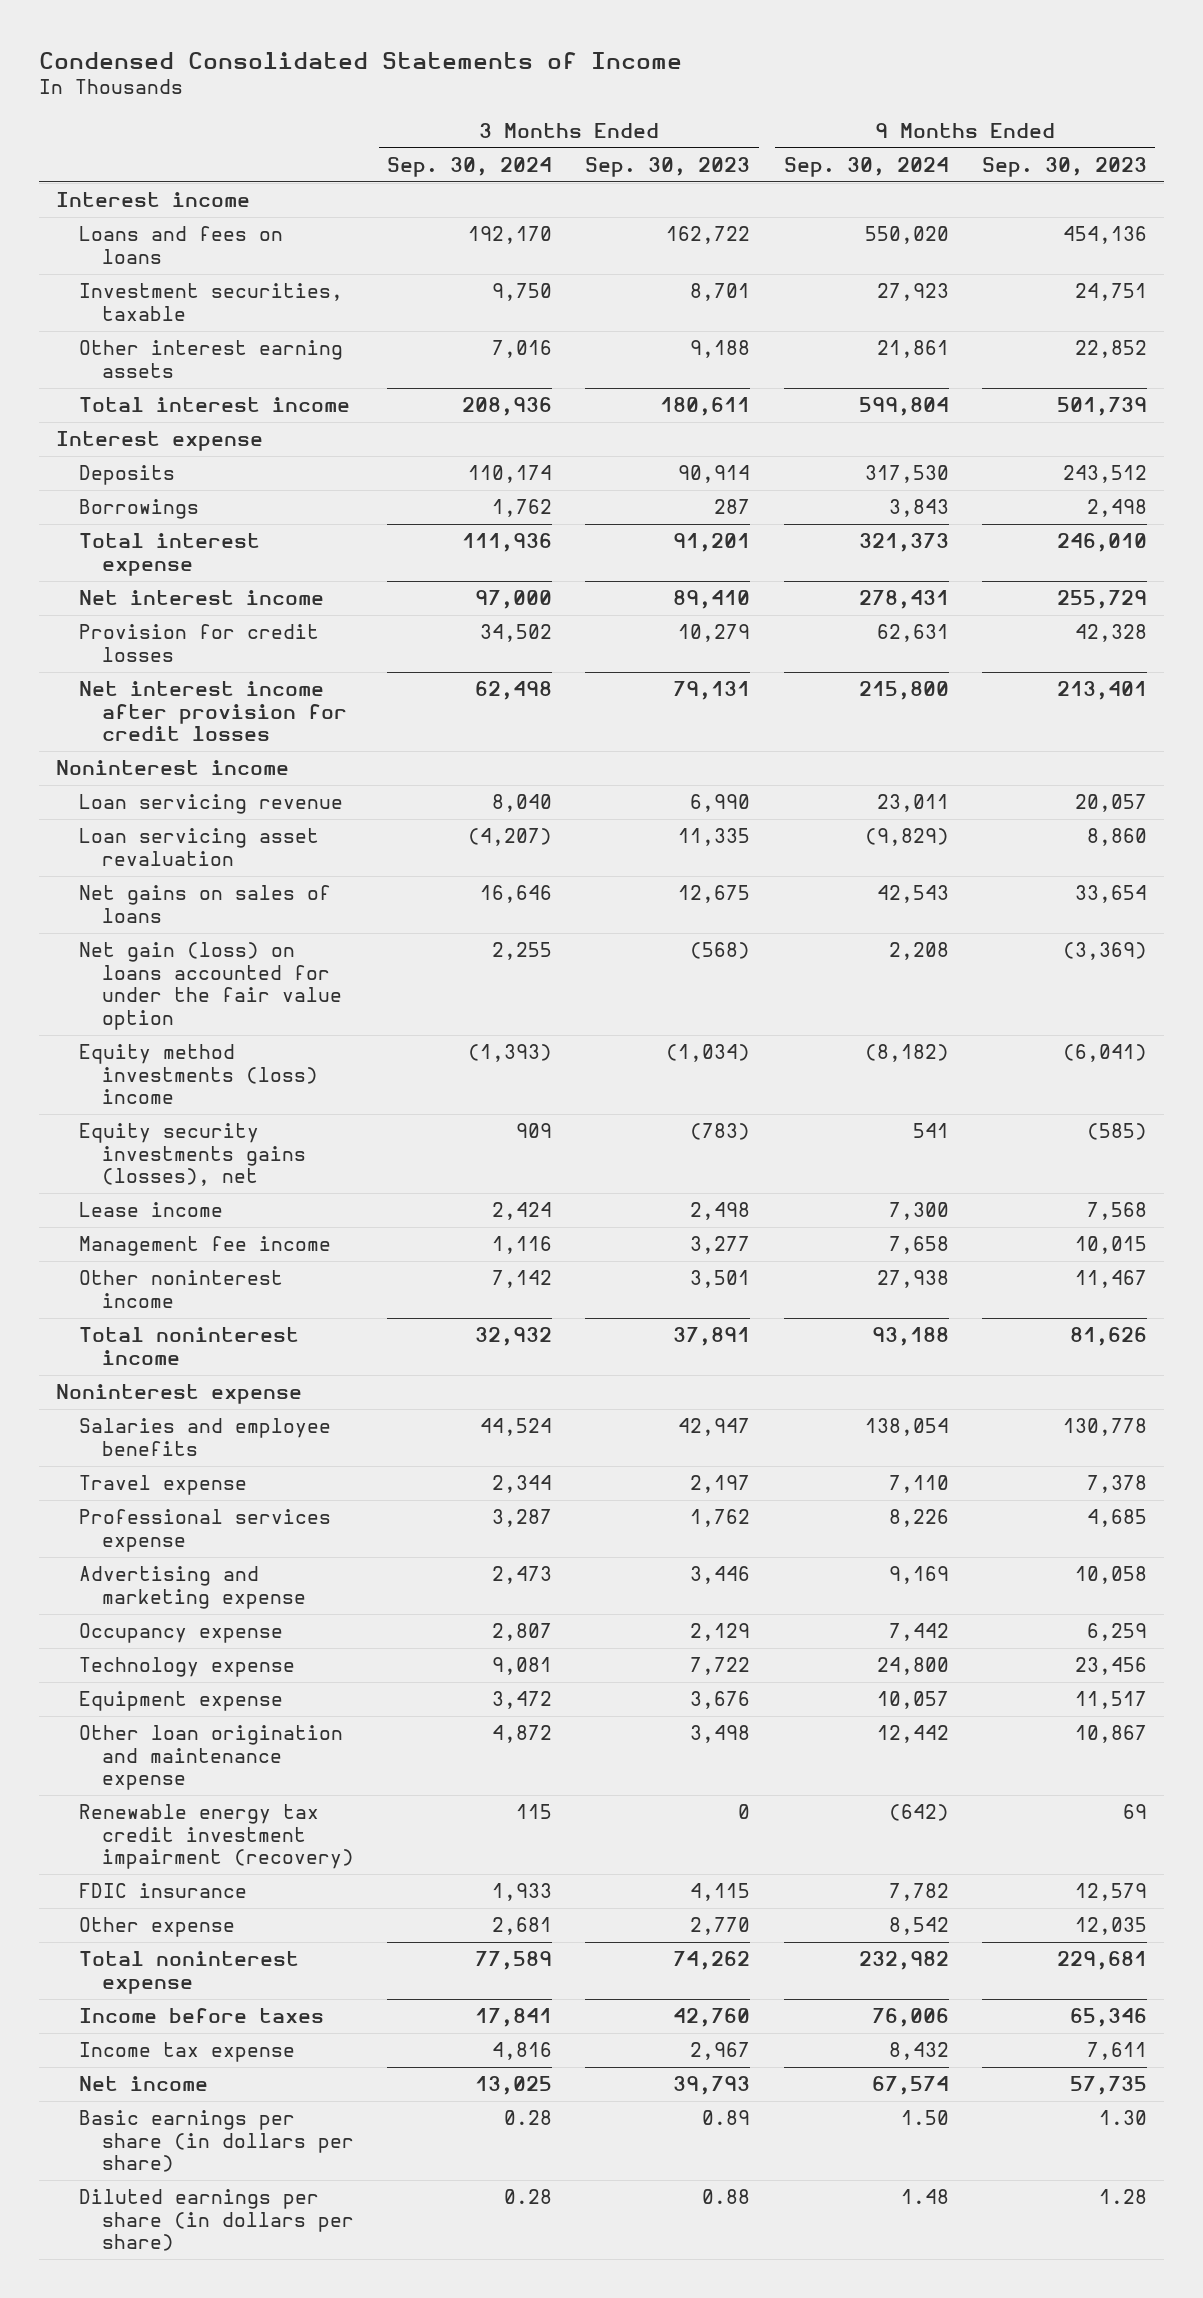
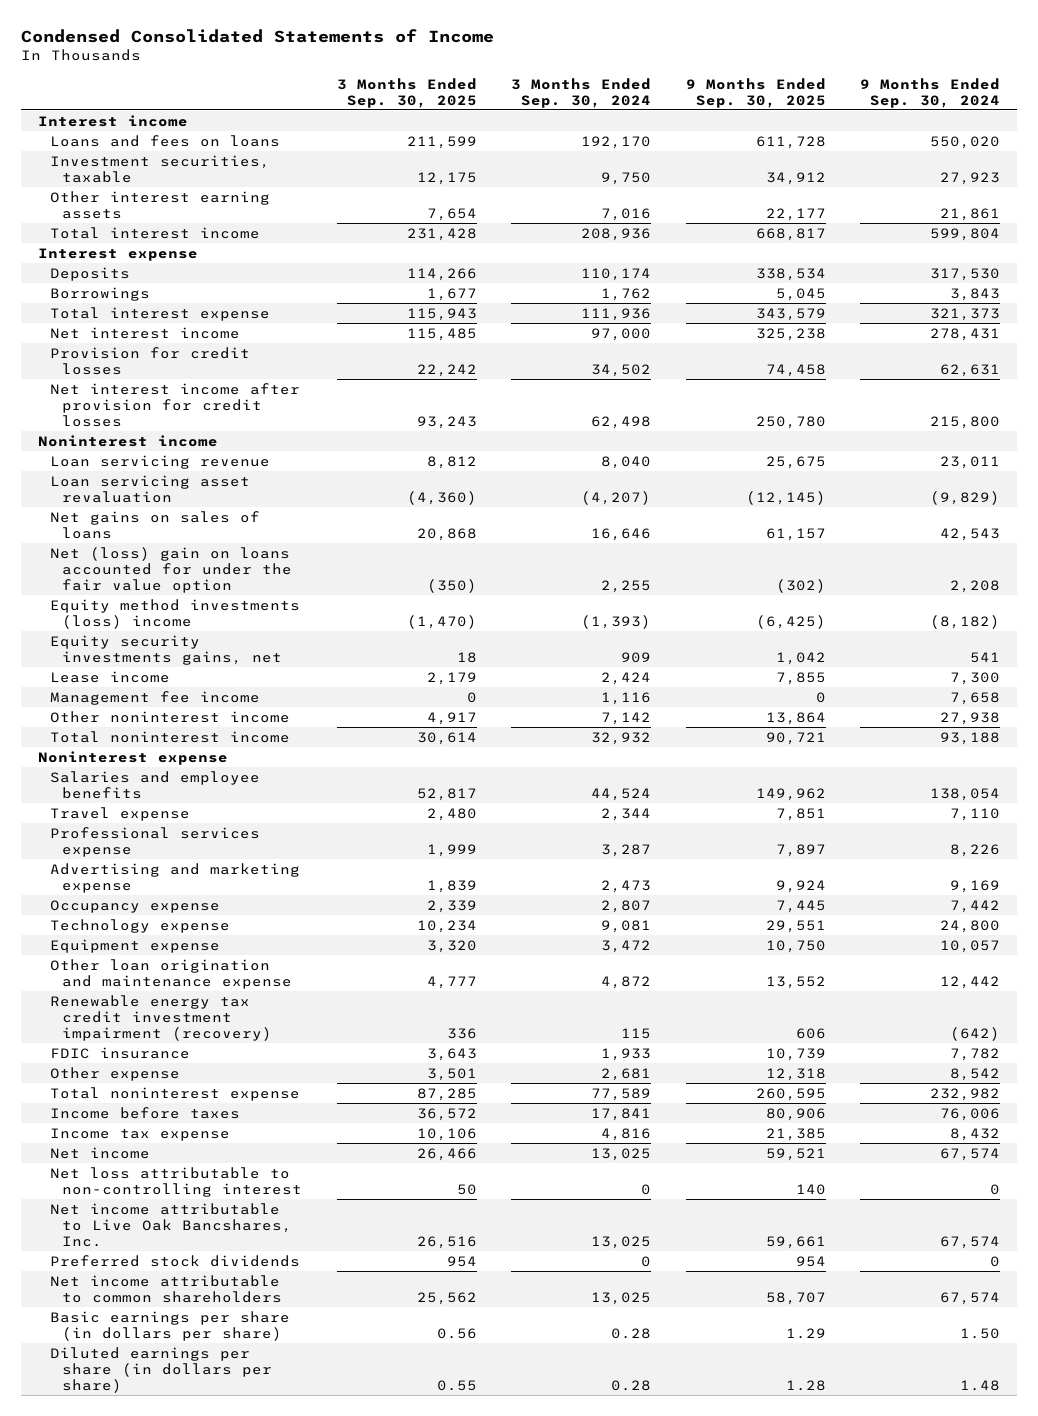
[585,156,751,177] Sep. 30, 2023 -> none
[982,156,1148,177] Sep. 30, 2023 -> none
none -> [336,77,477,108] 3 Months Ended Sep. 30, 2025
none -> [685,77,826,108] 9 Months Ended Sep. 30, 2025
[78,942,342,1030] Net gain (loss) on loans accounted for under the fair value option -> [50,546,293,593] Net (loss) gain on loans accounted for under the fair value option
[78,1123,306,1187] Equity security investments gains (losses), net -> [50,634,283,665] Equity security investments gains, net
none -> [50,1166,303,1197] Net loss attributable to non-controlling interest
none -> [50,1202,293,1247] Net income attributable to Live Oak Bancshares, Inc.
none -> [50,1254,301,1267] Preferred stock dividends
none -> [50,1274,283,1303] Net income attributable to common shareholders

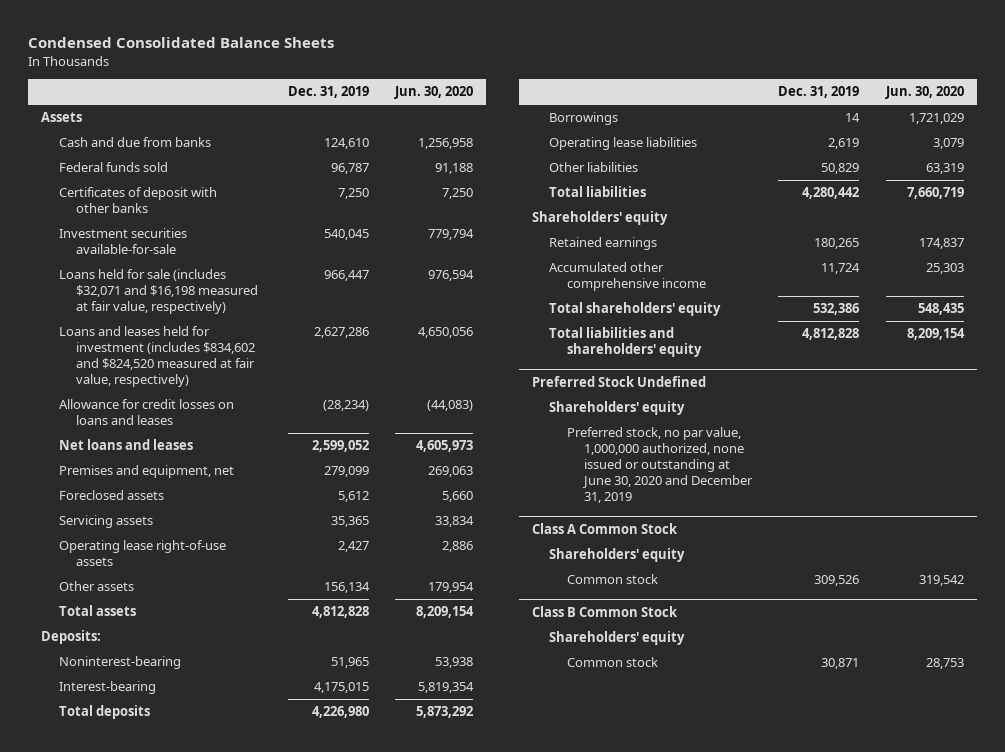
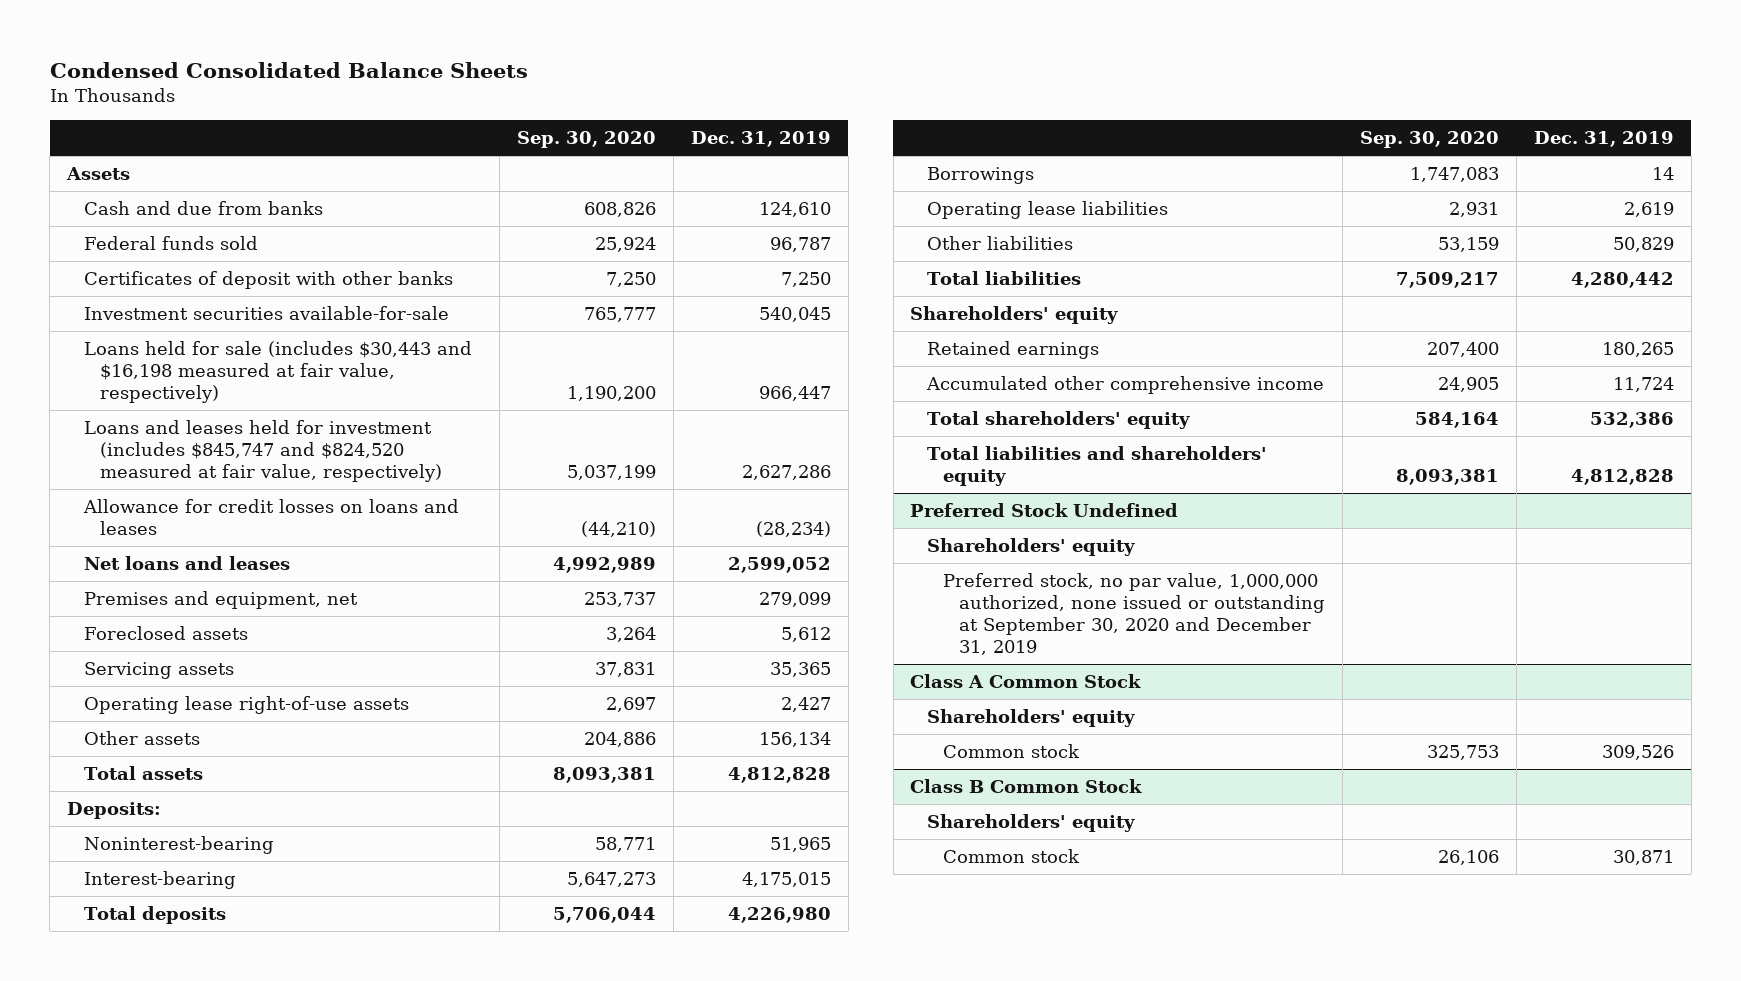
[394,86,474,100] Jun. 30, 2020 -> none
none -> [517,130,657,148] Sep. 30, 2020
[58,269,259,315] Loans held for sale (includes $32,071 and $16,198 measured at fair value, respectively) -> [83,341,472,404] Loans held for sale (includes $30,443 and $16,198 measured at fair value, respectively)
[58,326,256,388] Loans and leases held for investment (includes $834,602 and $824,520 measured at fair value, respectively) -> [83,420,442,483] Loans and leases held for investment (includes $845,747 and $824,520 measured at fair value, respectively)
[566,427,754,503] Preferred stock, no par value, 1,000,000 authorized, none issued or outstanding at June 30, 2020 and December 31, 2019 -> [943,573,1326,656] Preferred stock, no par value, 1,000,000 authorized, none issued or outstanding at September 30, 2020 and December 31, 2019

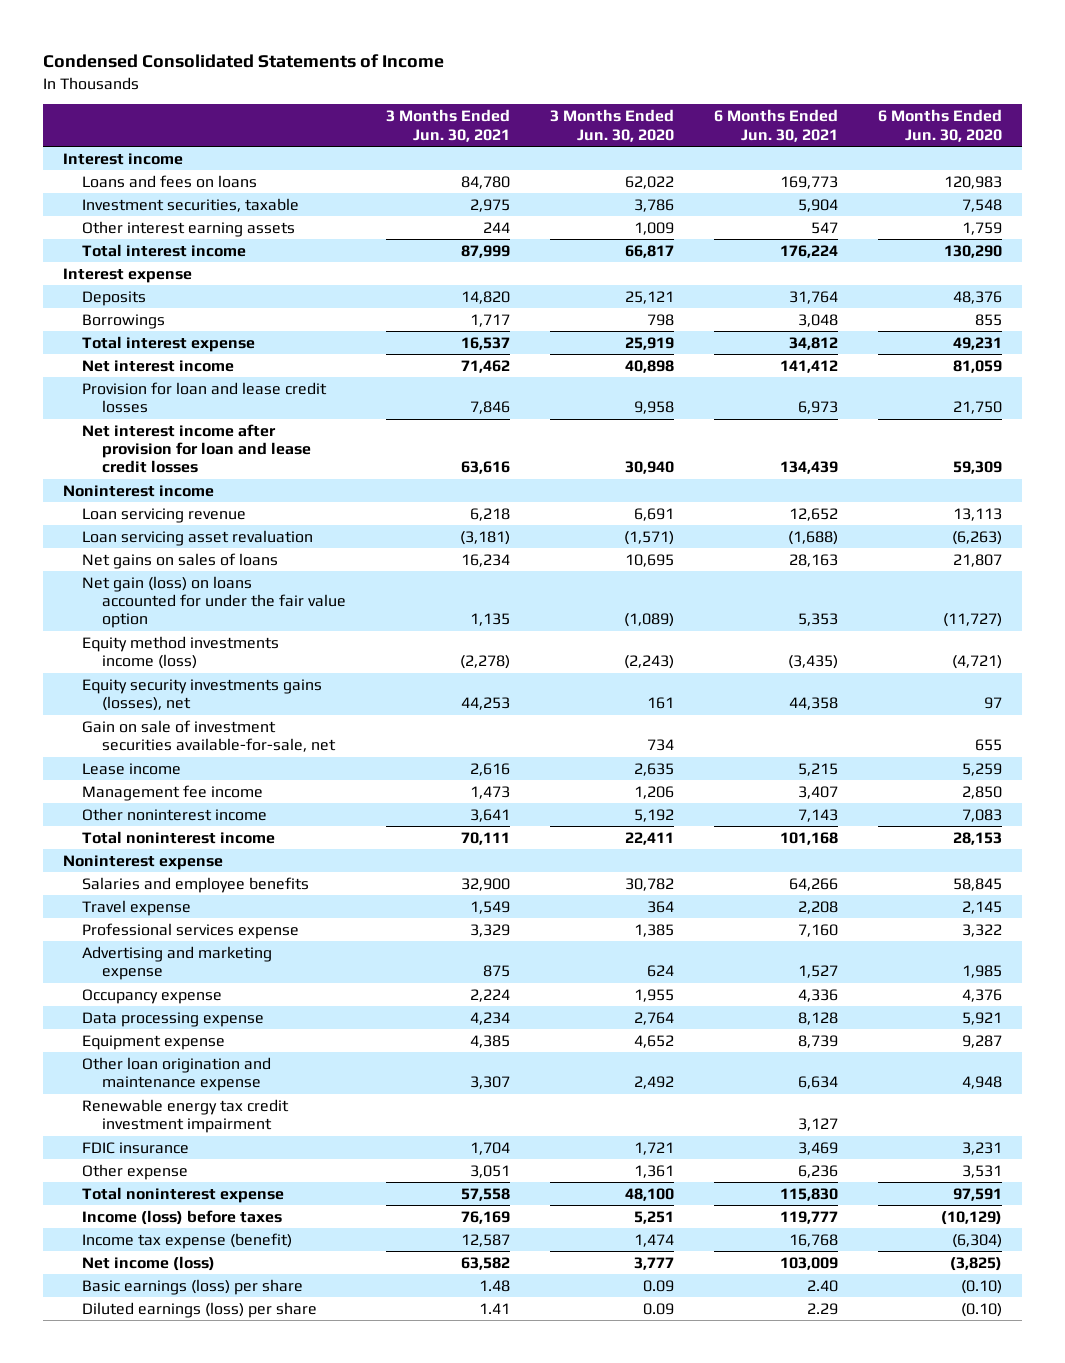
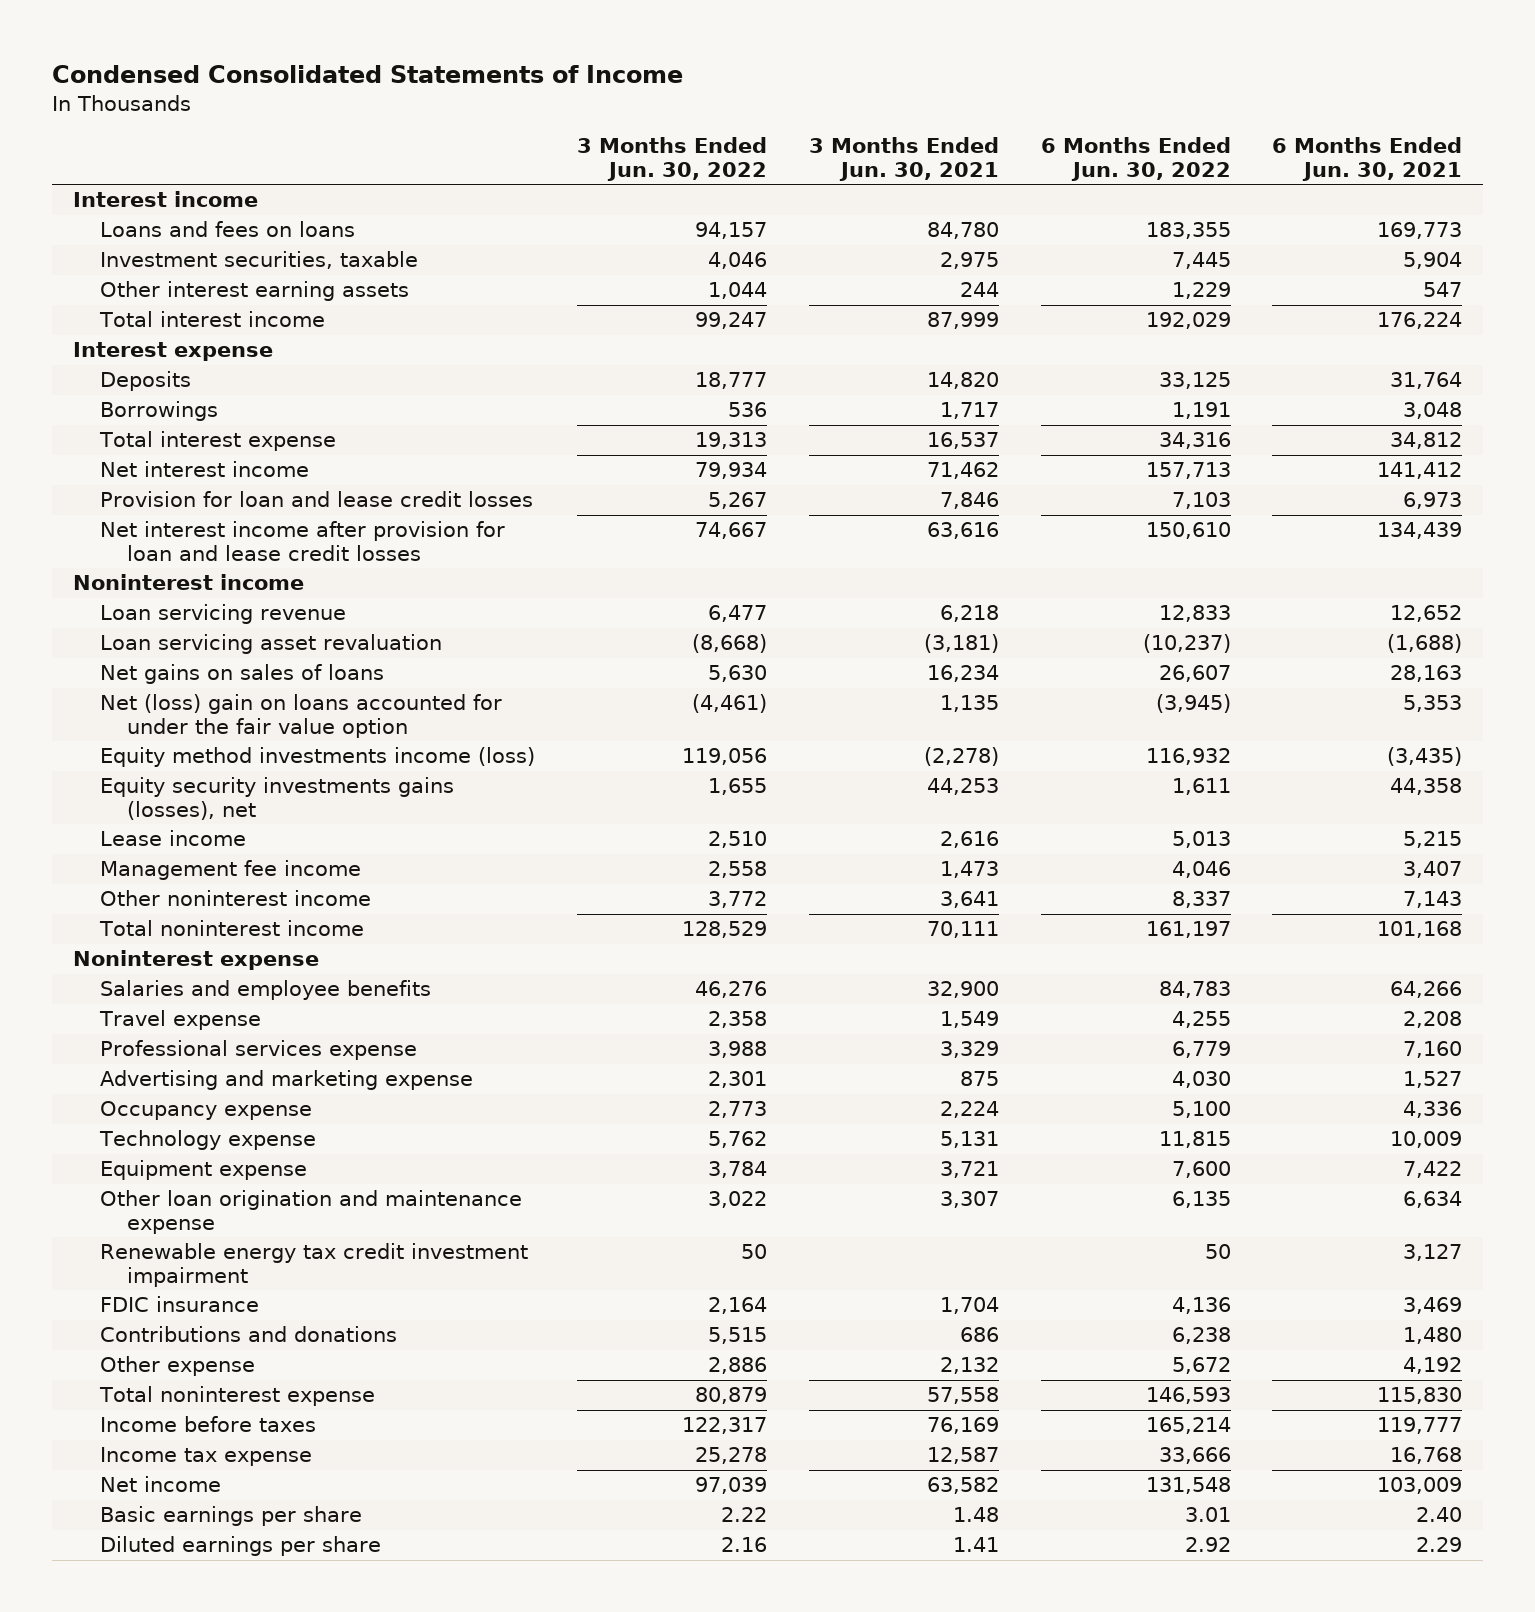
[549,109,674,142] 3 Months Ended Jun. 30, 2020 -> none
[878,109,1003,142] 6 Months Ended Jun. 30, 2020 -> none
none -> [576,137,767,181] 3 Months Ended Jun. 30, 2022
none -> [1040,137,1231,181] 6 Months Ended Jun. 30, 2022
[82,575,346,629] Net gain (loss) on loans accounted for under the fair value option -> [99,694,502,738] Net (loss) gain on loans accounted for under the fair value option
[82,719,336,753] Gain on sale of investment securities available-for-sale, net -> none
[82,1011,265,1027] Data processing expense -> [98,1130,316,1151] Technology expense
[469,1011,510,1025] 4,234 -> [939,1131,999,1149] 5,131
[797,1011,838,1025] 8,128 -> [1390,1131,1463,1149] 10,009
[469,1034,510,1048] 4,385 -> [939,1161,999,1179] 3,721
[797,1034,838,1048] 8,739 -> [1403,1161,1463,1179] 7,422
none -> [99,1326,397,1343] Contributions and donations
[469,1164,510,1178] 3,051 -> [939,1357,999,1375] 2,132
[797,1164,838,1178] 6,236 -> [1403,1357,1463,1375] 4,192
[82,1209,283,1225] Income (loss) before taxes -> [99,1416,316,1433] Income before taxes
[82,1232,293,1249] Income tax expense (benefit) -> [99,1447,312,1467] Income tax expense
[82,1255,216,1271] Net income (loss) -> [99,1476,221,1493] Net income
[82,1278,304,1295] Basic earnings (loss) per share -> [99,1506,362,1527] Basic earnings per share
[82,1301,318,1318] Diluted earnings (loss) per share -> [99,1536,381,1557] Diluted earnings per share

